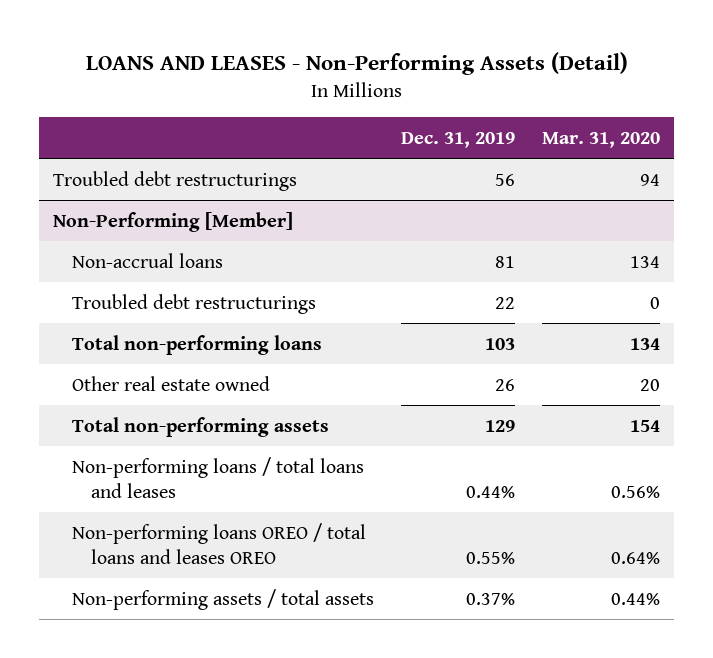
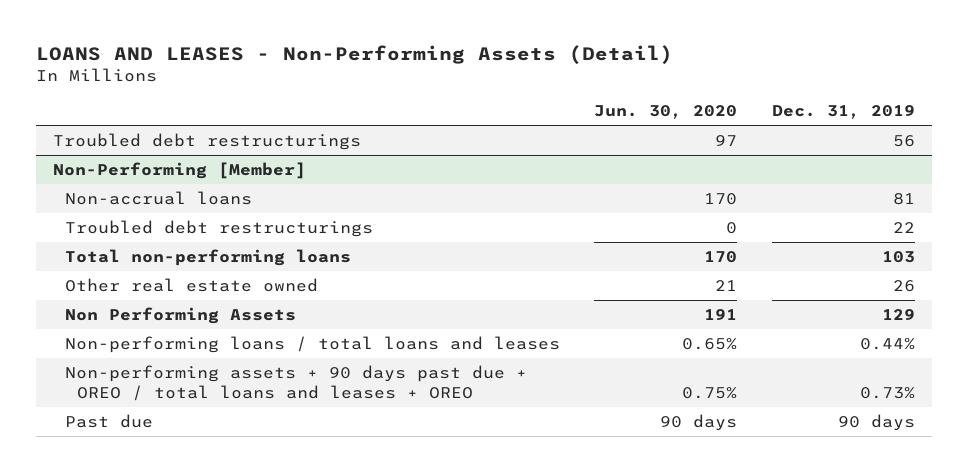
[542,131,661,148] Mar. 31, 2020 -> none
none -> [594,105,738,120] Jun. 30, 2020
[71,416,329,437] Total non-performing assets -> [64,306,296,324] Non Performing Assets
[71,588,374,610] Non-performing assets / total assets -> none
[71,522,366,564] Non-performing loans OREO / total loans and leases OREO -> [64,364,527,402] Non-performing assets + 90 days past due + OREO / total loans and leases + OREO
[466,551,516,564] 0.55% -> [860,387,916,400] 0.73%
none -> [64,413,153,428] Past due

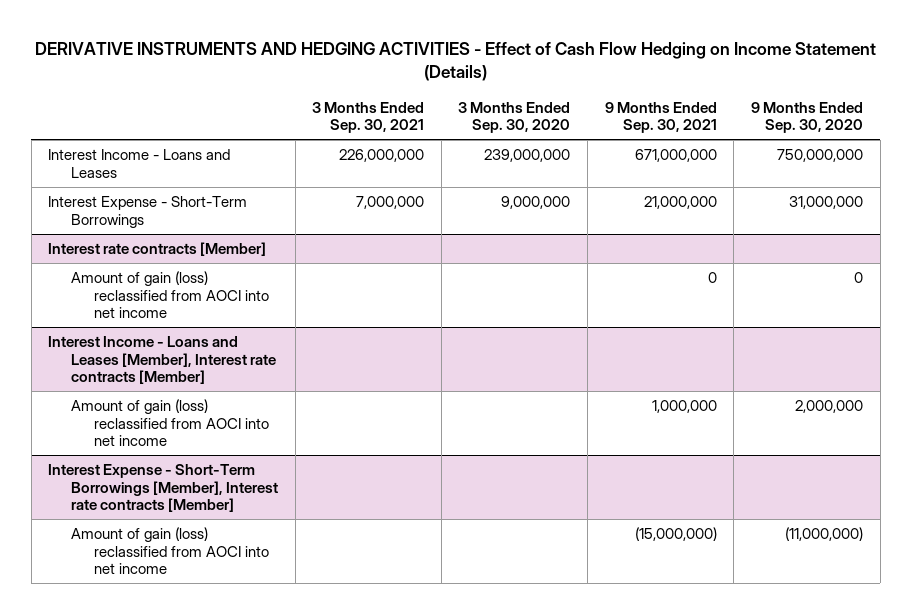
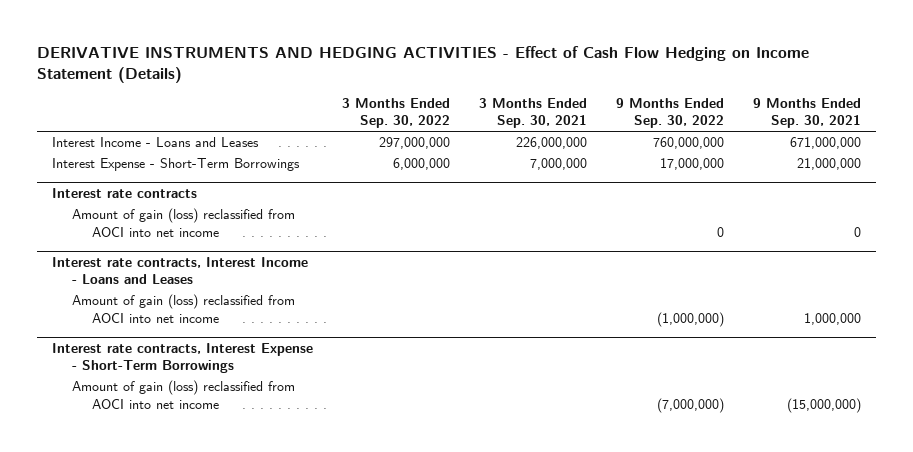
[458,101,571,134] 3 Months Ended Sep. 30, 2020 -> none
[750,101,863,134] 9 Months Ended Sep. 30, 2020 -> none
none -> [341,97,450,129] 3 Months Ended Sep. 30, 2022
none -> [616,97,725,129] 9 Months Ended Sep. 30, 2022
[48,241,267,256] Interest rate contracts [Member] -> [51,188,197,199] Interest rate contracts
[48,335,277,385] Interest Income - Loans and Leases [Member], Interest rate contracts [Member] -> [51,257,308,285] Interest rate contracts, Interest Income - Loans and Leases
[48,463,279,513] Interest Expense - Short-Term Borrowings [Member], Interest rate contracts [Member] -> [51,343,313,374] Interest rate contracts, Interest Expense - Short-Term Borrowings

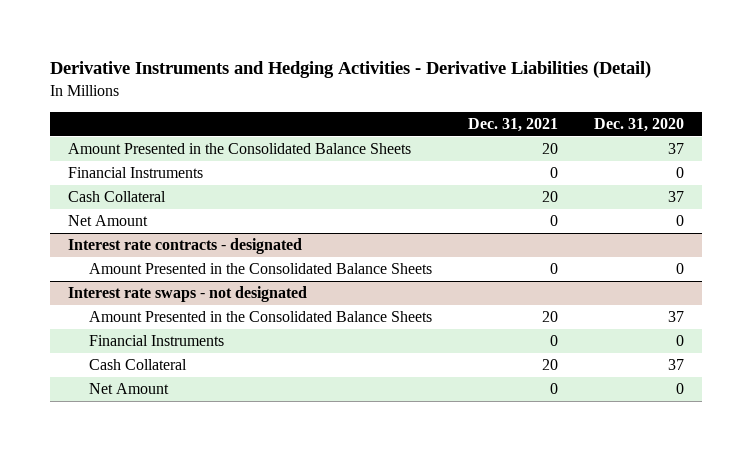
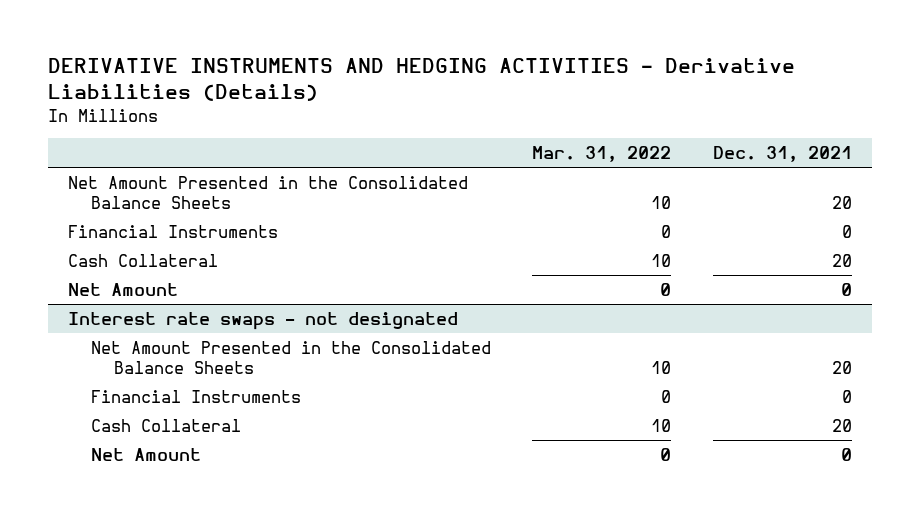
[49,61,651,79] Derivative Instruments and Hedging Activities - Derivative Liabilities (Detail) -> [47,58,795,102] DERIVATIVE INSTRUMENTS AND HEDGING ACTIVITIES - Derivative Liabilities (Details)
[594,117,685,132] Dec. 31, 2020 -> none
none -> [532,146,672,163] Mar. 31, 2022
[67,143,411,155] Amount Presented in the Consolidated Balance Sheets -> [68,175,469,209] Net Amount Presented in the Consolidated Balance Sheets
[67,238,302,255] Interest rate contracts - designated -> none
[89,263,433,275] Amount Presented in the Consolidated Balance Sheets -> none
[89,311,433,323] Amount Presented in the Consolidated Balance Sheets -> [91,340,492,374] Net Amount Presented in the Consolidated Balance Sheets

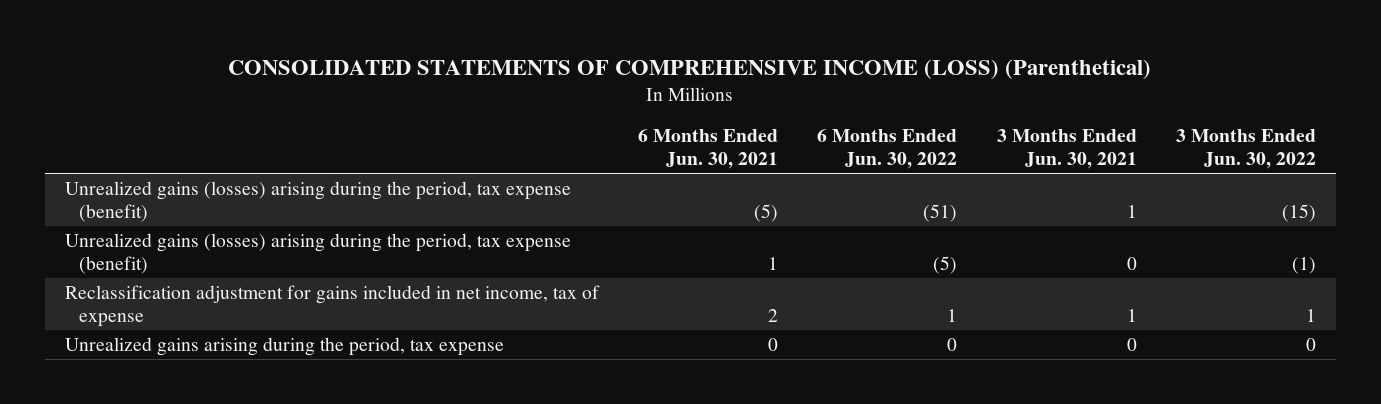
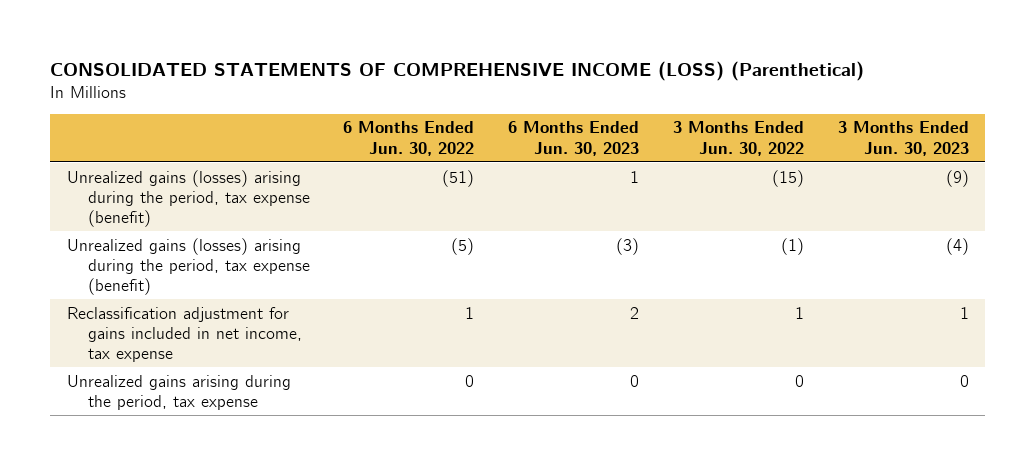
[638,128,779,170] 6 Months Ended Jun. 30, 2021 -> none
[996,128,1137,170] 3 Months Ended Jun. 30, 2021 -> none
none -> [508,121,640,156] 6 Months Ended Jun. 30, 2023
none -> [837,121,969,156] 3 Months Ended Jun. 30, 2023
[64,284,600,328] Reclassification adjustment for gains included in net income, tax of expense -> [67,306,302,362] Reclassification adjustment for gains included in net income, tax expense

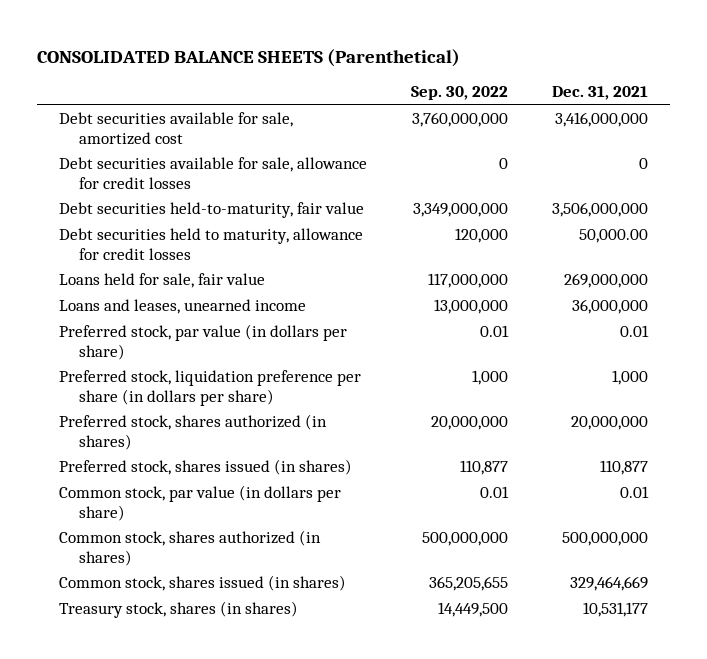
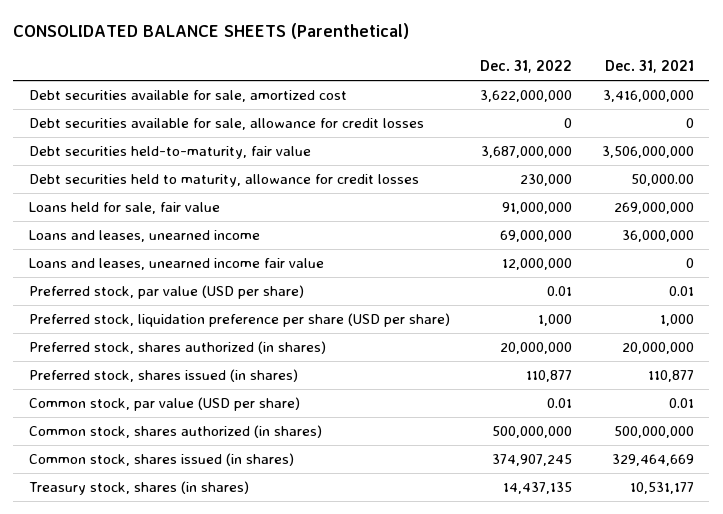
[411,86,509,101] Sep. 30, 2022 -> none
none -> [479,60,572,74] Dec. 31, 2022
none -> [28,258,324,271] Loans and leases, unearned income fair value
[59,324,348,361] Preferred stock, par value (in dollars per share) -> [28,285,304,300] Preferred stock, par value (USD per share)
[59,370,362,407] Preferred stock, liquidation preference per share (in dollars per share) -> [28,313,450,328] Preferred stock, liquidation preference per share (USD per share)
[59,485,342,522] Common stock, par value (in dollars per share) -> [28,397,300,412] Common stock, par value (USD per share)

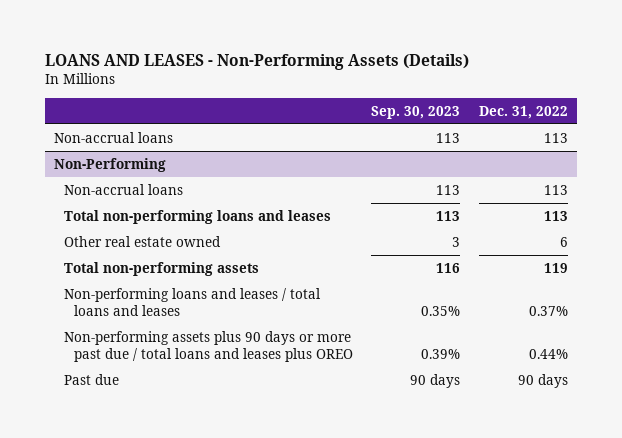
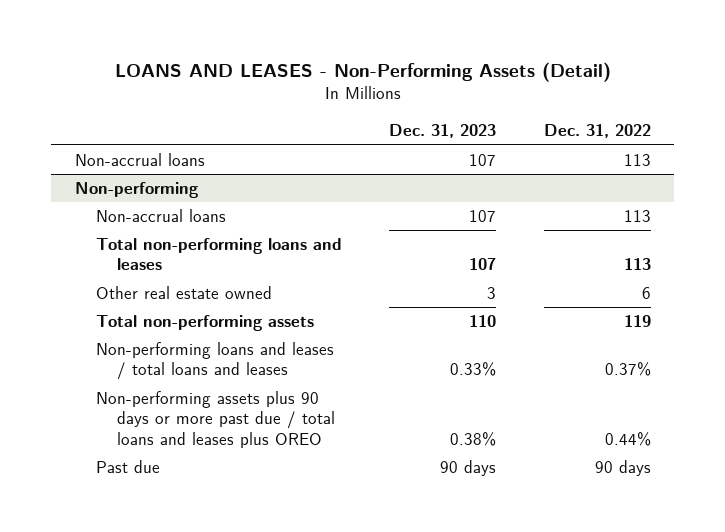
[44,53,469,70] LOANS AND LEASES - Non-Performing Assets (Details) -> [114,61,611,82] LOANS AND LEASES - Non-Performing Assets (Detail)
[371,105,461,119] Sep. 30, 2023 -> none
none -> [389,124,497,139] Dec. 31, 2023
[54,157,167,172] Non-Performing -> [74,182,199,199] Non-performing

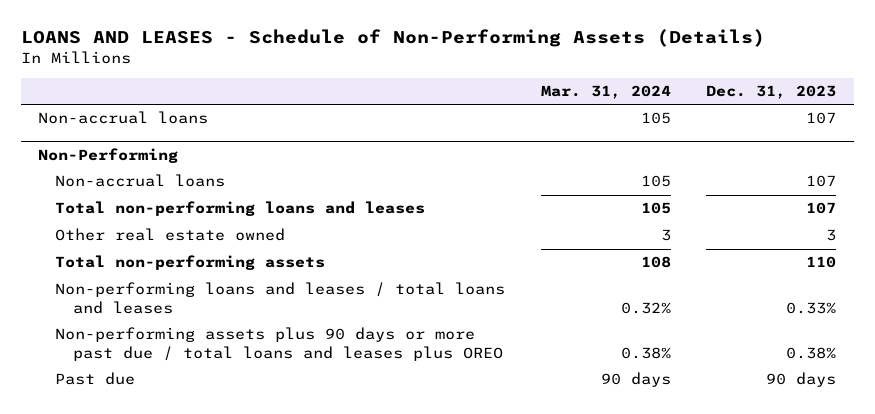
[114,61,611,82] LOANS AND LEASES - Non-Performing Assets (Detail) -> [20,29,765,48] LOANS AND LEASES - Schedule of Non-Performing Assets (Details)
[543,124,651,139] Dec. 31, 2022 -> none
none -> [540,85,671,100] Mar. 31, 2024
[74,182,199,199] Non-performing -> [38,147,179,163] Non-Performing

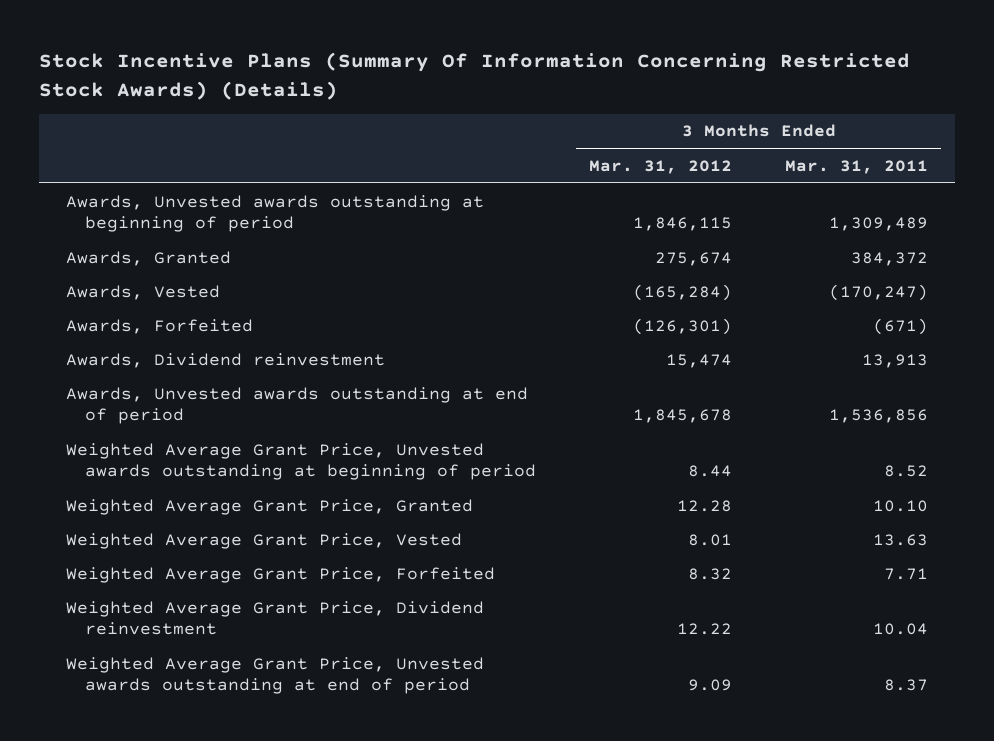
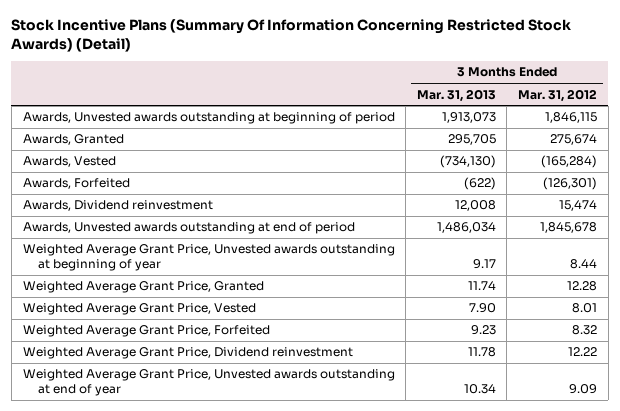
[38,52,910,100] Stock Incentive Plans (Summary Of Information Concerning Restricted Stock Awards) (Details) -> [11,19,572,52] Stock Incentive Plans (Summary Of Information Concerning Restricted Stock Awards) (Detail)
[785,159,929,174] Mar. 31, 2011 -> none
none -> [416,88,496,102] Mar. 31, 2013
[65,442,536,481] Weighted Average Grant Price, Unvested awards outstanding at beginning of period -> [22,244,395,271] Weighted Average Grant Price, Unvested awards outstanding at beginning of year
[65,656,484,695] Weighted Average Grant Price, Unvested awards outstanding at end of period -> [22,369,395,396] Weighted Average Grant Price, Unvested awards outstanding at end of year

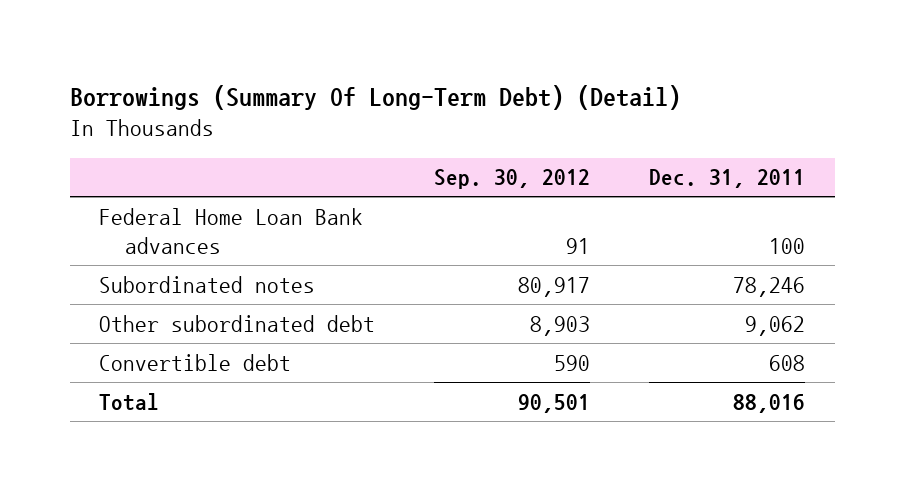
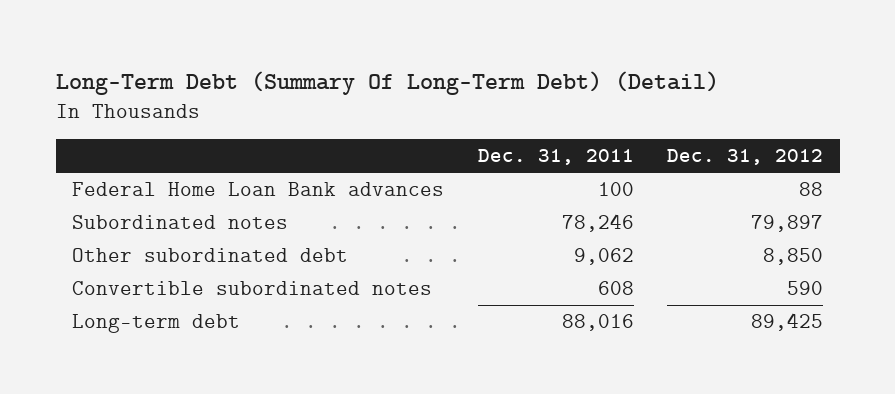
[69,84,681,110] Borrowings (Summary Of Long-Term Debt) (Detail) -> [55,70,719,95] Long-Term Debt (Summary Of Long-Term Debt) (Detail)
[434,169,591,190] Sep. 30, 2012 -> none
none -> [666,149,823,166] Dec. 31, 2012
[99,353,292,371] Convertible debt -> [72,281,433,296] Convertible subordinated notes
[99,392,160,411] Total -> [72,314,241,334] Long-term debt

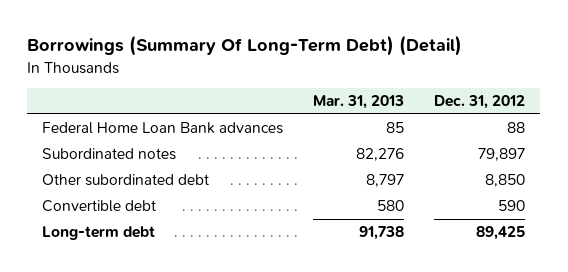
[55,70,719,95] Long-Term Debt (Summary Of Long-Term Debt) (Detail) -> [27,35,463,57] Borrowings (Summary Of Long-Term Debt) (Detail)
[477,149,634,166] Dec. 31, 2011 -> none
none -> [313,95,405,110] Mar. 31, 2013
[72,281,433,296] Convertible subordinated notes -> [42,200,157,213] Convertible debt

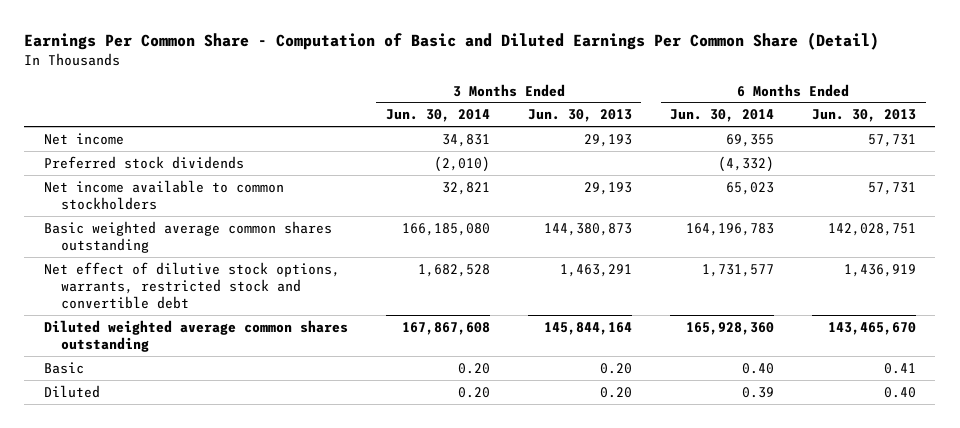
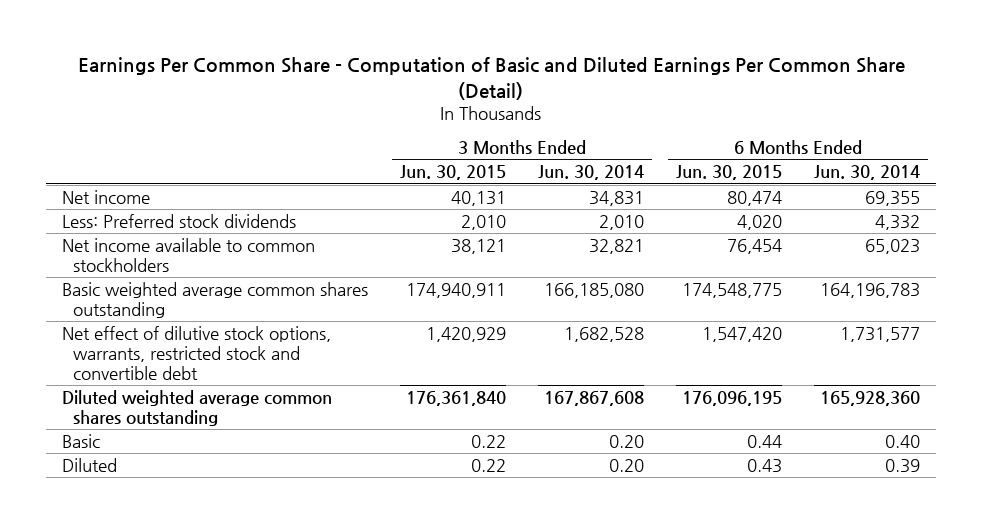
[527,109,632,123] Jun. 30, 2013 -> none
[812,109,917,123] Jun. 30, 2013 -> none
none -> [399,165,506,181] Jun. 30, 2015
none -> [676,165,783,181] Jun. 30, 2015
[43,155,244,169] Preferred stock dividends -> [61,213,296,228] Less: Preferred stock dividends
[433,155,490,172] (2,010) -> [598,214,644,230] 2,010
[718,155,775,172] (4,332) -> [875,214,921,230] 4,332

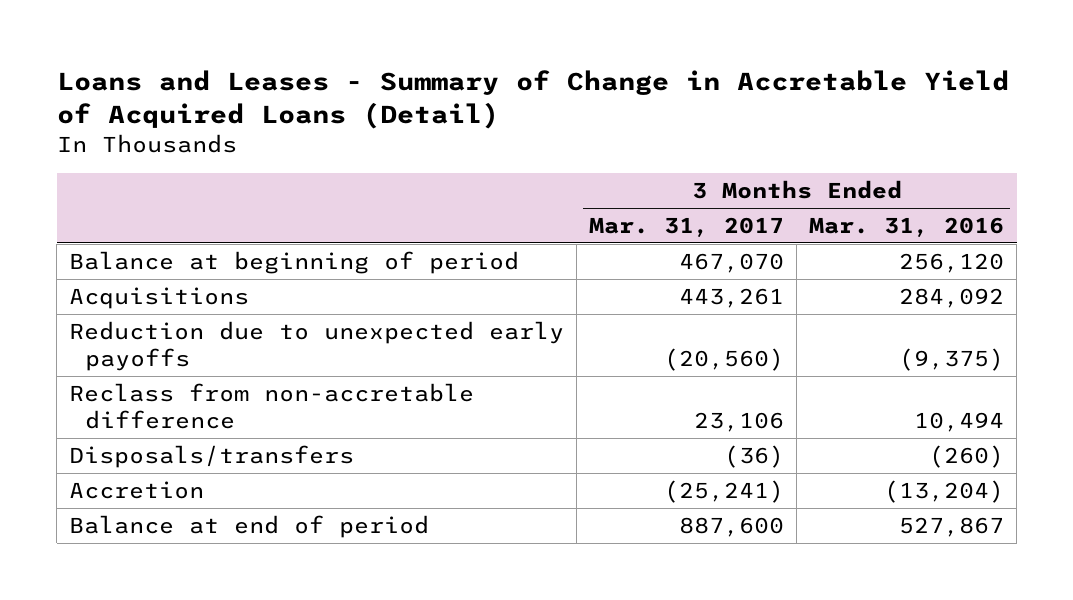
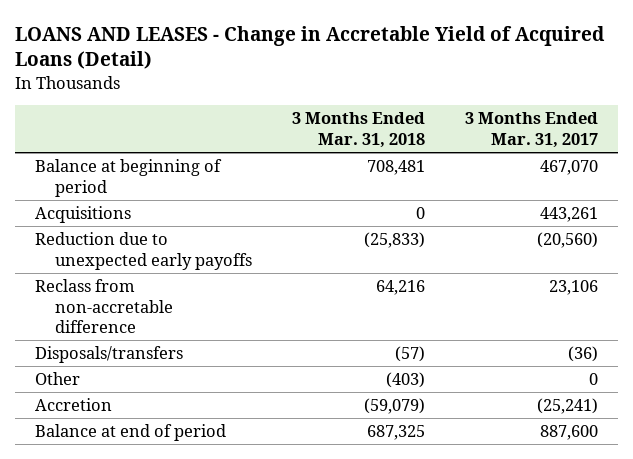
[56,70,1009,130] Loans and Leases - Summary of Change in Accretable Yield of Acquired Loans (Detail) -> [14,25,605,70] LOANS AND LEASES - Change in Accretable Yield of Acquired Loans (Detail)
[809,216,1005,237] Mar. 31, 2016 -> none
none -> [292,112,426,148] 3 Months Ended Mar. 31, 2018
none -> [34,372,80,386] Other

